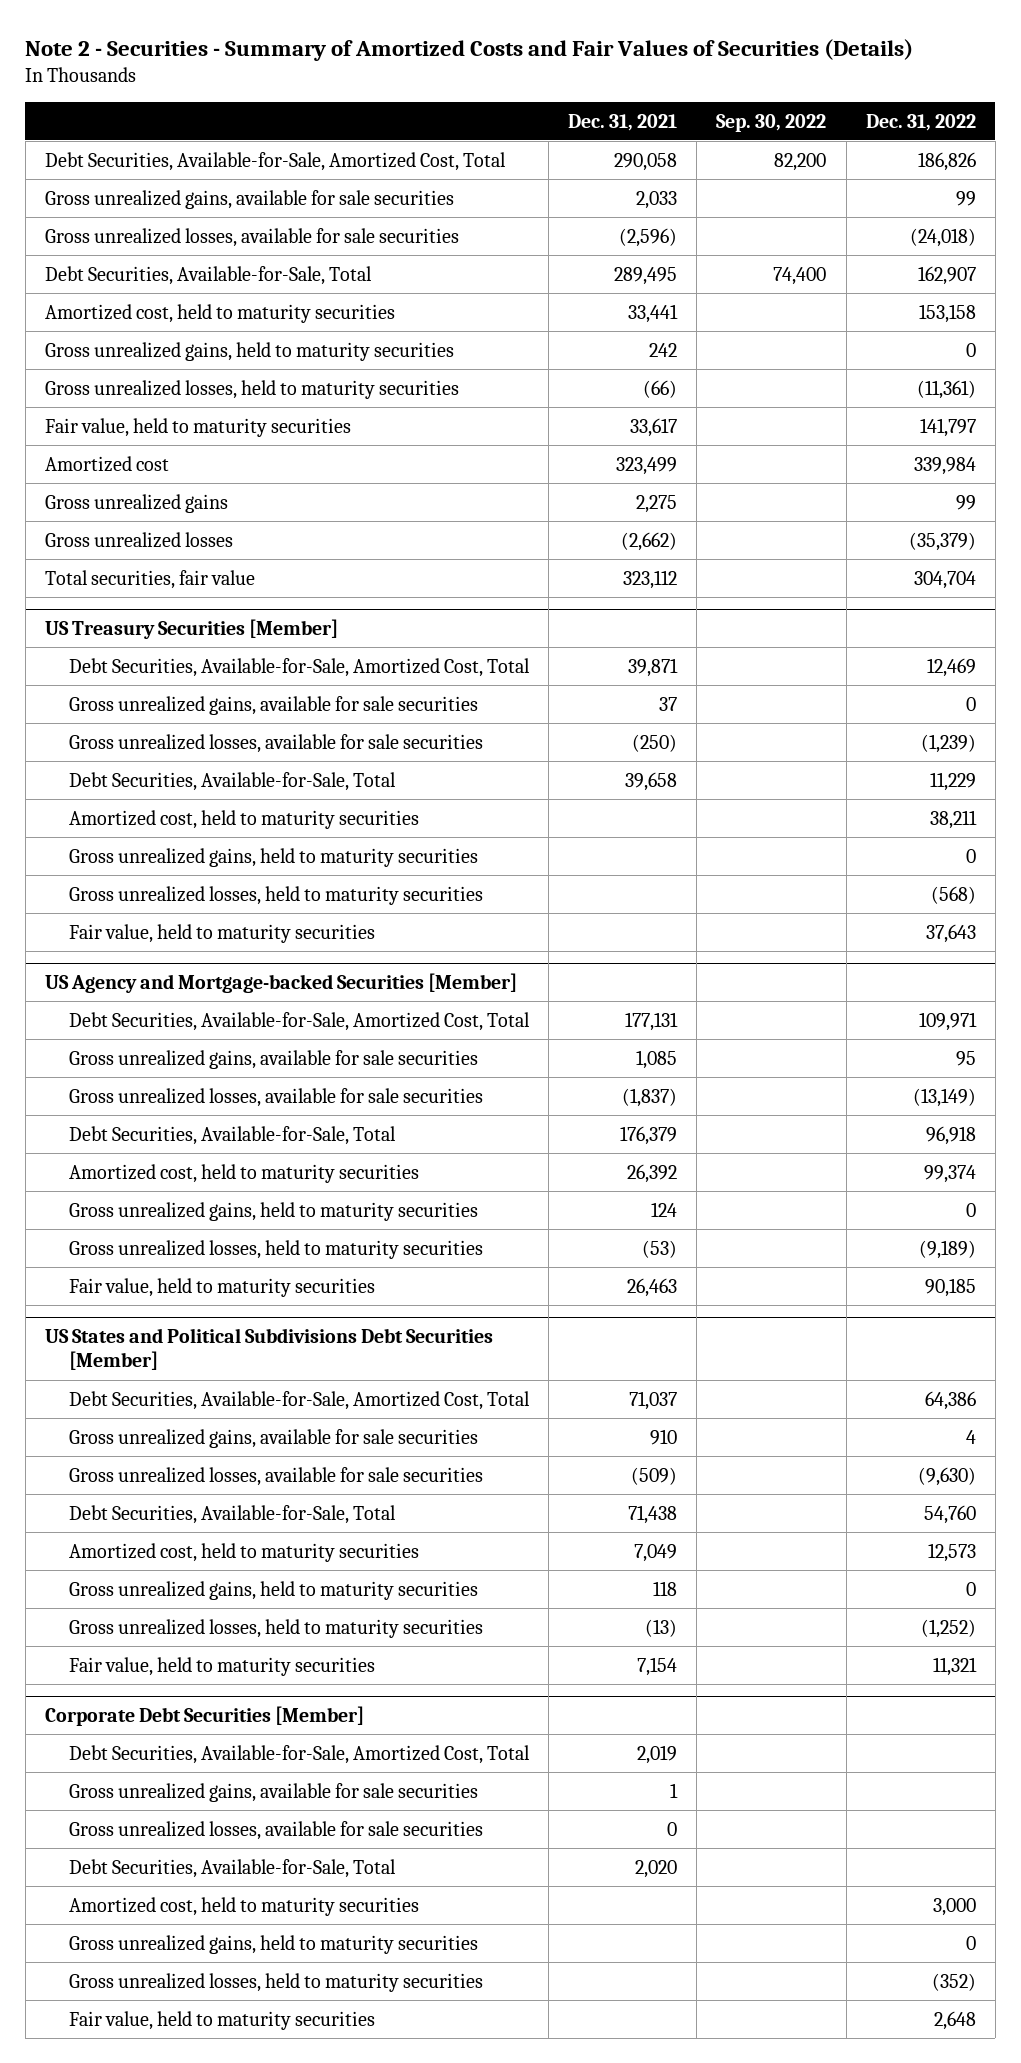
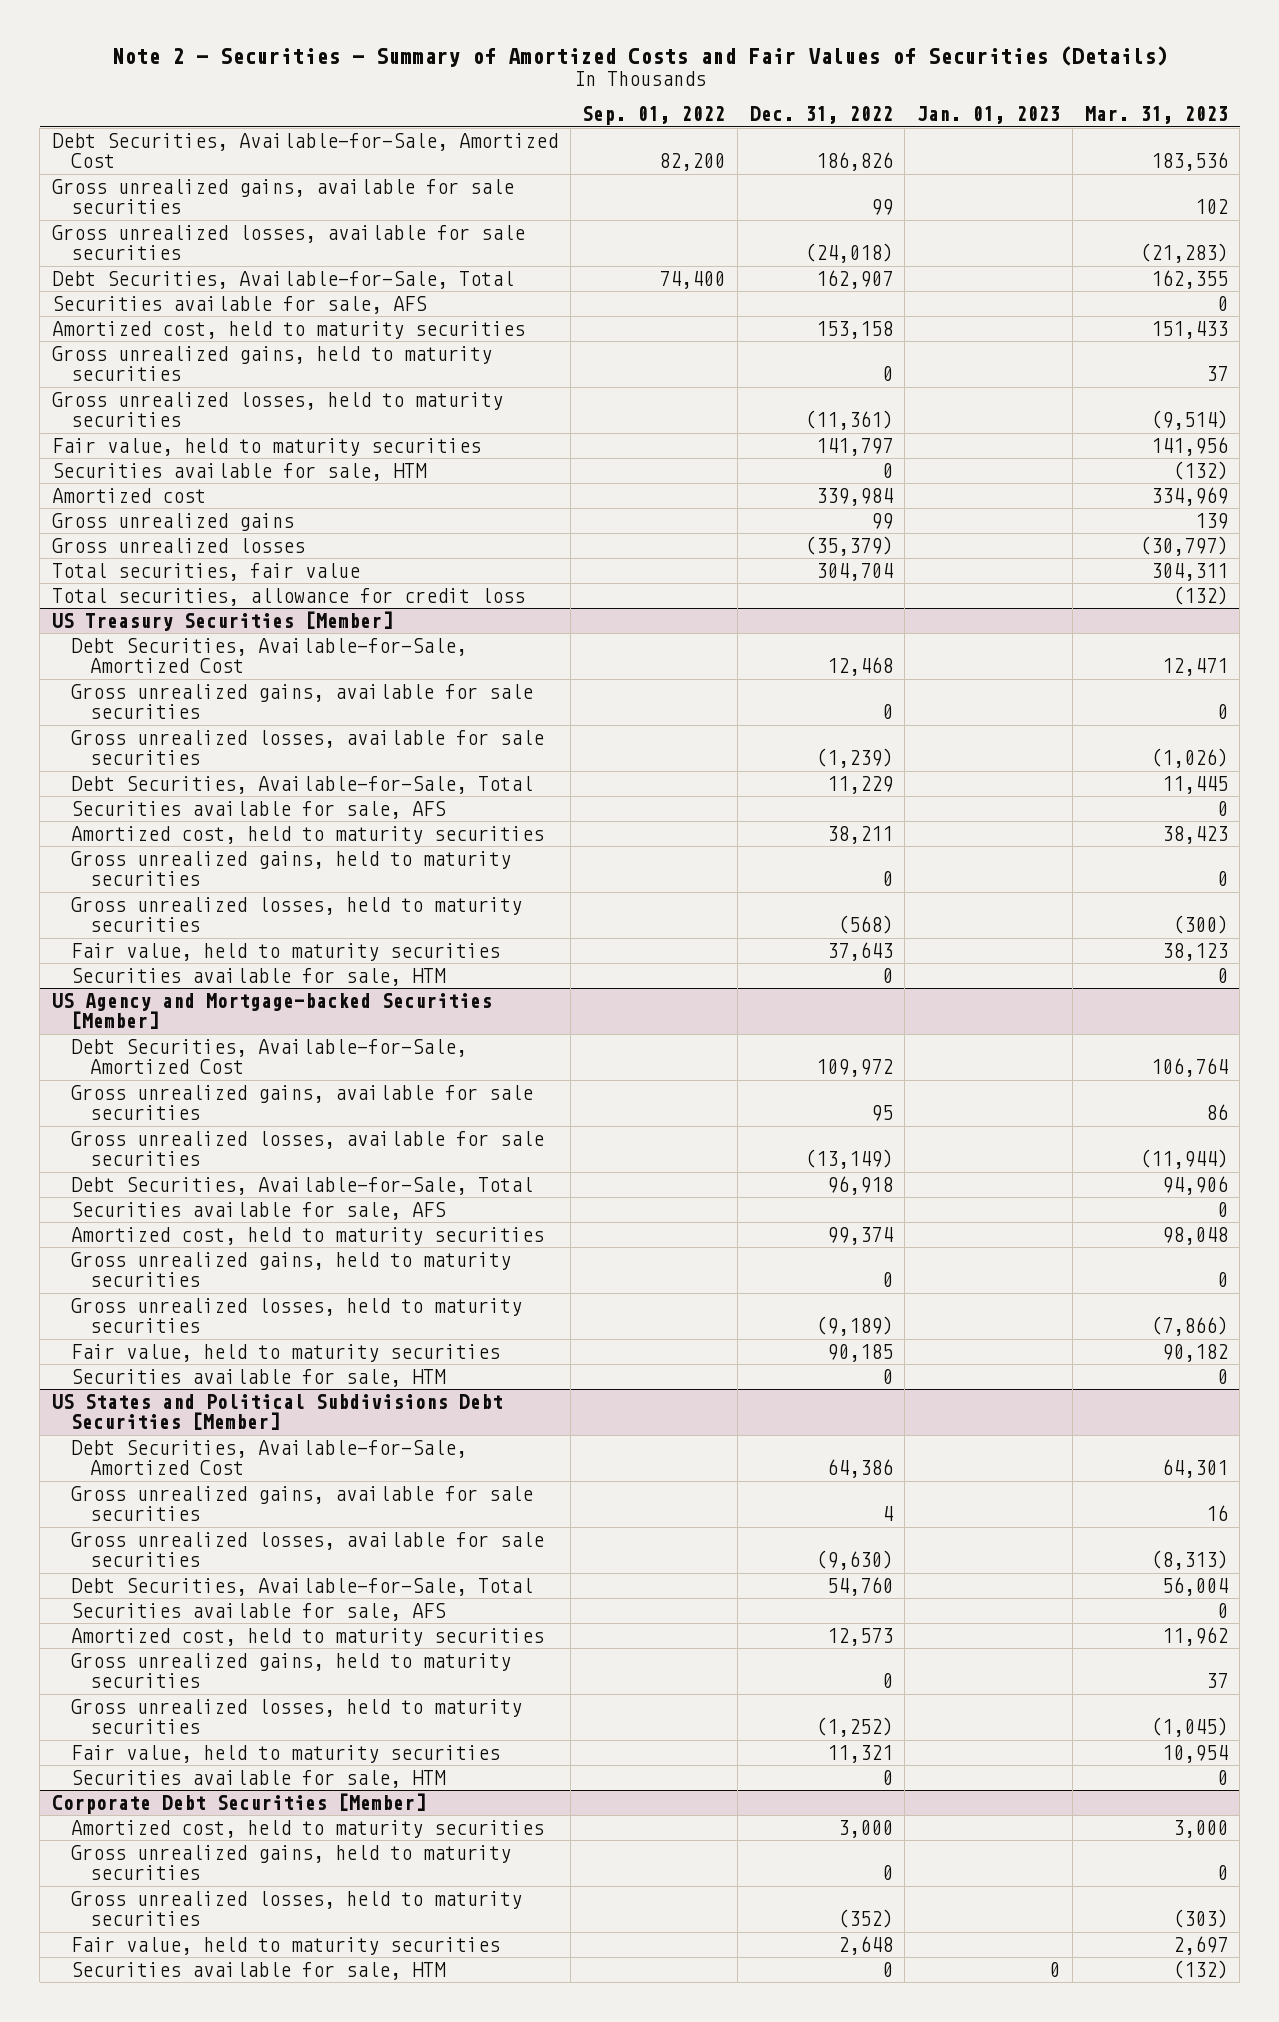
[568,113,678,131] Dec. 31, 2021 -> none
[716,113,827,132] Sep. 30, 2022 -> none
none -> [582,106,726,126] Sep. 01, 2022
none -> [917,106,1061,125] Jan. 01, 2023
none -> [1084,106,1228,125] Mar. 31, 2023
[44,151,506,171] Debt Securities, Available-for-Sale, Amortized Cost, Total -> [51,132,558,169] Debt Securities, Available-for-Sale, Amortized Cost
none -> [51,295,427,314] Securities available for sale, AFS
none -> [51,462,427,481] Securities available for sale, HTM
none -> [51,587,525,606] Total securities, allowance for credit loss
[69,657,531,677] Debt Securities, Available-for-Sale, Amortized Cost, Total -> [71,637,468,674] Debt Securities, Available-for-Sale, Amortized Cost
[926,657,976,677] 12,469 -> [826,657,893,677] 12,468
none -> [71,800,447,819] Securities available for sale, AFS
none -> [71,967,447,986] Securities available for sale, HTM
[69,1011,531,1031] Debt Securities, Available-for-Sale, Amortized Cost, Total -> [71,1038,468,1075] Debt Securities, Available-for-Sale, Amortized Cost
[918,1011,977,1031] 109,971 -> [815,1059,893,1078] 109,972
none -> [71,1201,447,1220] Securities available for sale, AFS
none -> [71,1368,447,1387] Securities available for sale, HTM
[69,1390,531,1410] Debt Securities, Available-for-Sale, Amortized Cost, Total -> [71,1439,468,1476] Debt Securities, Available-for-Sale, Amortized Cost
none -> [71,1602,447,1621] Securities available for sale, AFS
none -> [71,1769,447,1788] Securities available for sale, HTM
[69,1744,531,1764] Debt Securities, Available-for-Sale, Amortized Cost, Total -> none
[69,1782,479,1802] Gross unrealized gains, available for sale securities -> none
[69,1820,484,1840] Gross unrealized losses, available for sale securities -> none
[69,1858,397,1878] Debt Securities, Available-for-Sale, Total -> none
none -> [71,1961,447,1980] Securities available for sale, HTM

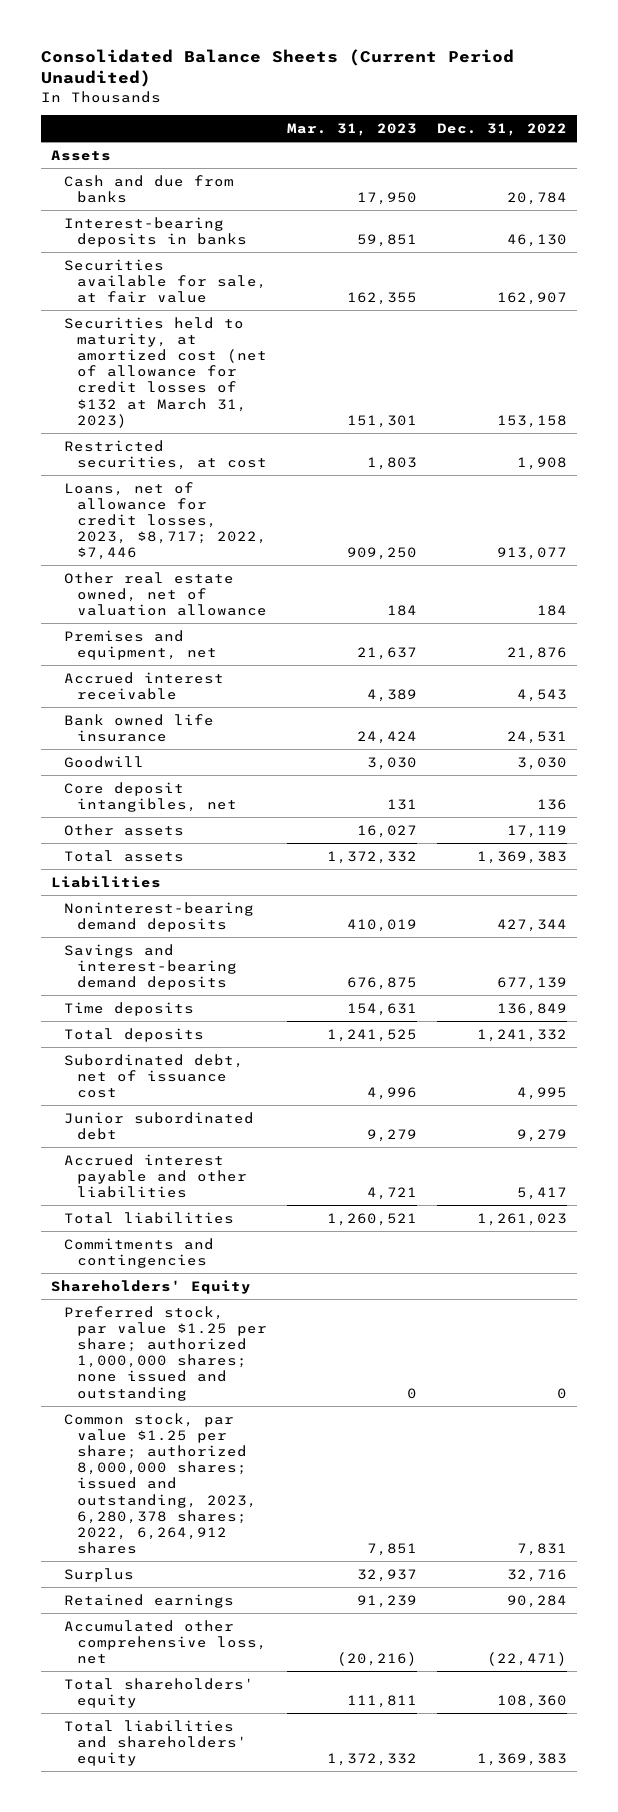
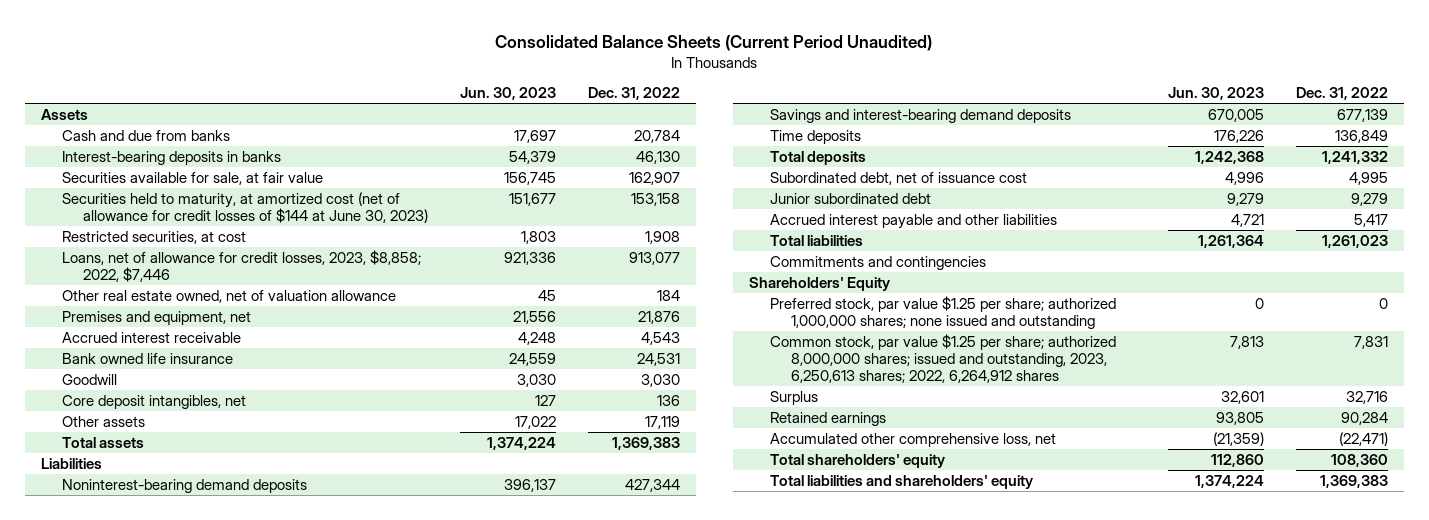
[286,123,417,137] Mar. 31, 2023 -> none
none -> [459,87,556,101] Jun. 30, 2023
[63,316,267,428] Securities held to maturity, at amortized cost (net of allowance for credit losses of $132 at March 31, 2023) -> [61,191,428,224] Securities held to maturity, at amortized cost (net of allowance for credit losses of $144 at June 30, 2023)
[63,481,267,561] Loans, net of allowance for credit losses, 2023, $8,717; 2022, $7,446 -> [61,249,421,283] Loans, net of allowance for credit losses, 2023, $8,858; 2022, $7,446
[63,1412,257,1554] Common stock, par value $1.25 per share; authorized 8,000,000 shares; issued and outstanding, 2023, 6,280,378 shares; 2022, 6,264,912 shares -> [769,333,1116,384] Common stock, par value $1.25 per share; authorized 8,000,000 shares; issued and outstanding, 2023, 6,250,613 shares; 2022, 6,264,912 shares

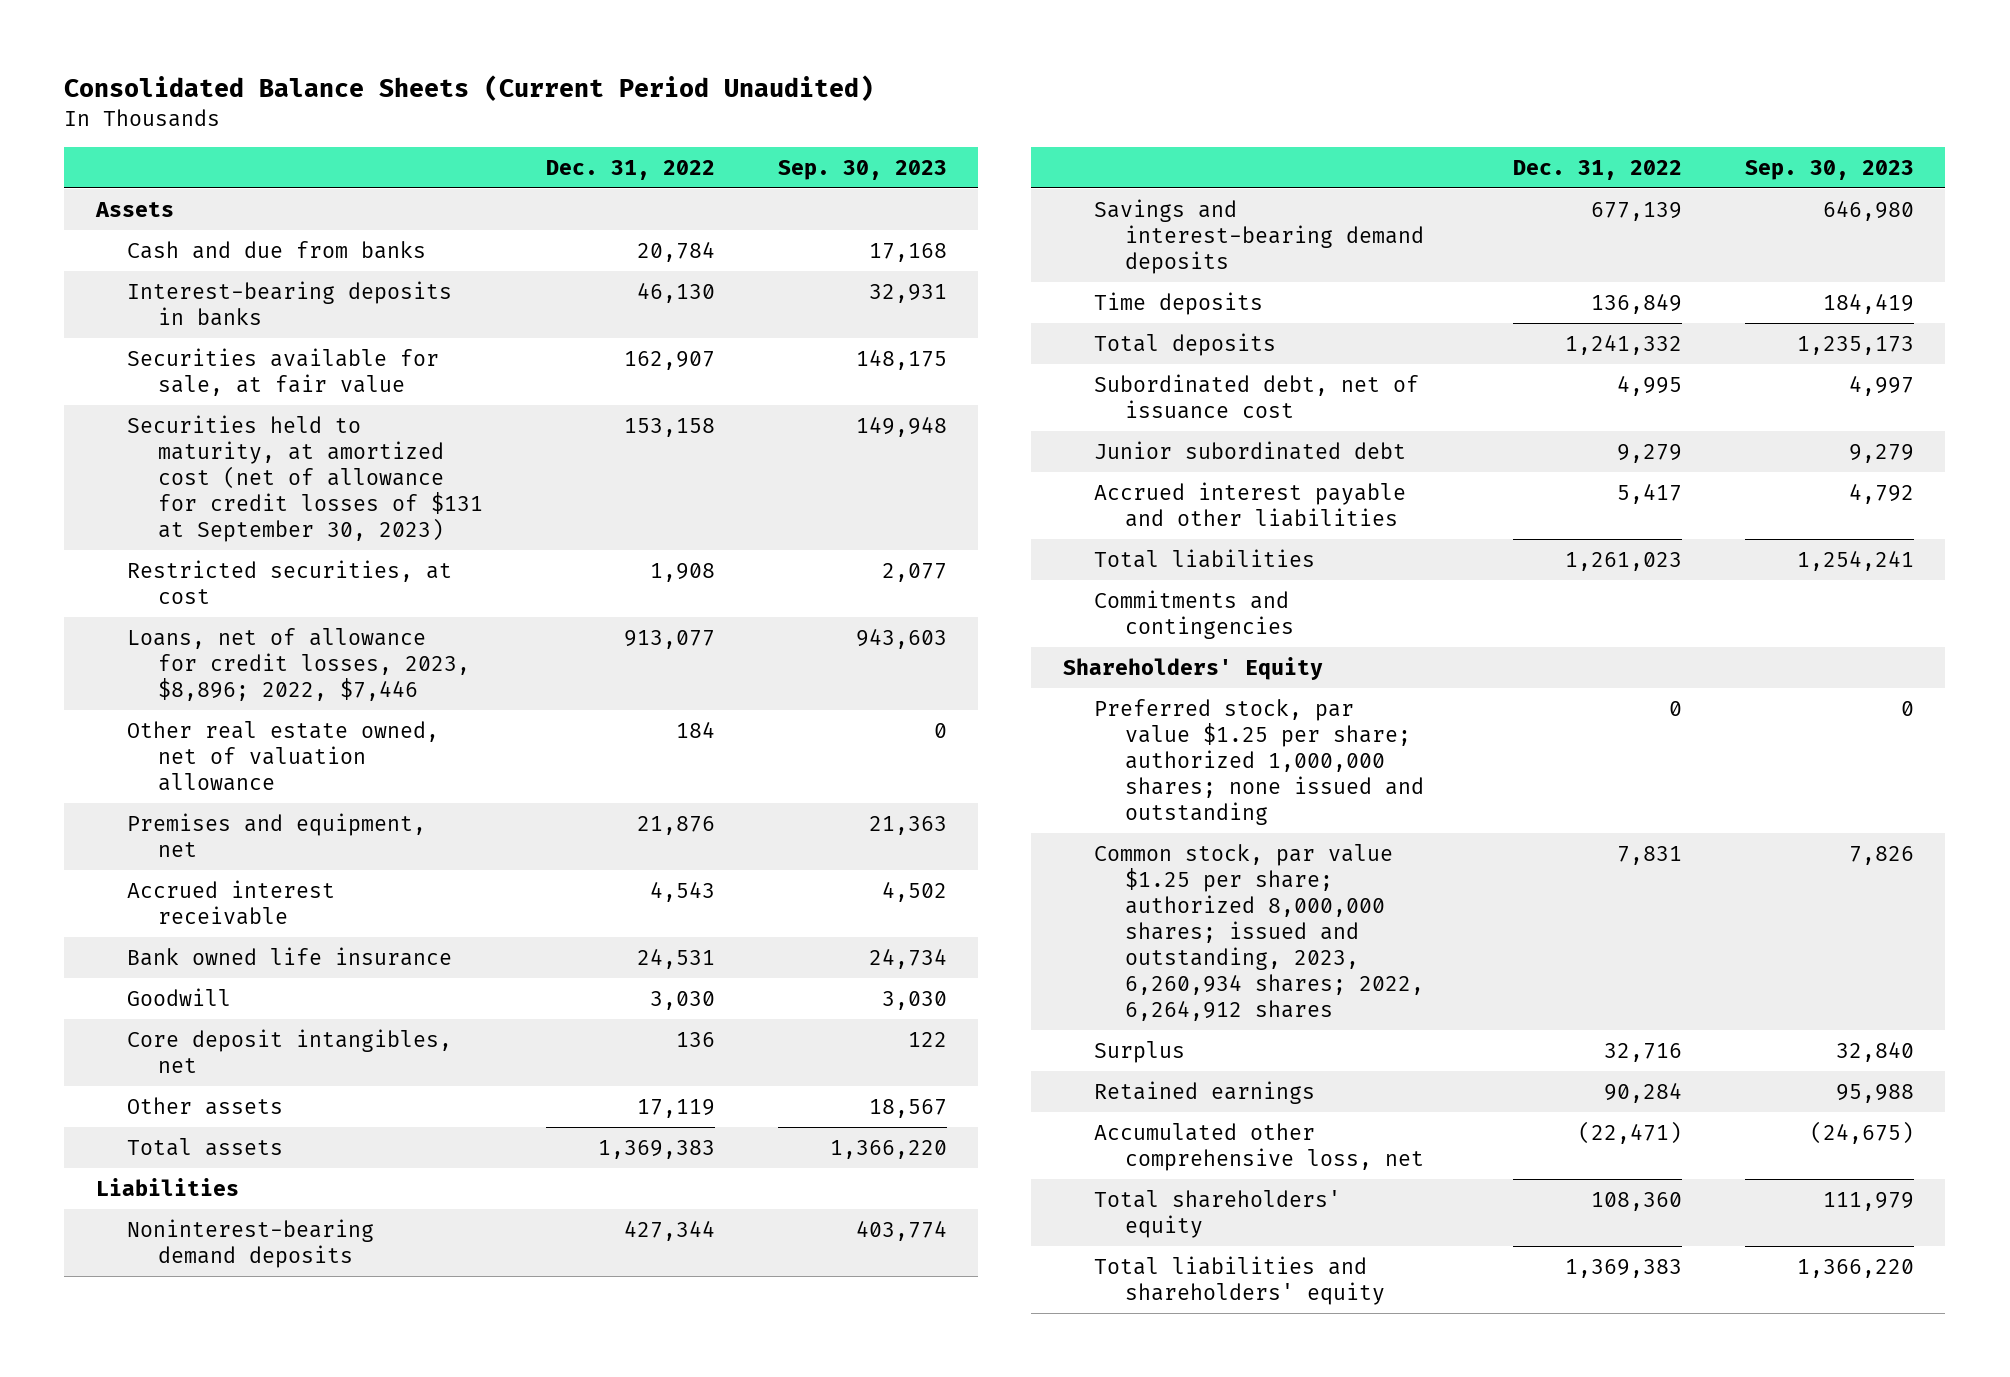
[459,87,556,101] Jun. 30, 2023 -> none
none -> [777,159,947,180] Sep. 30, 2023
[61,191,428,224] Securities held to maturity, at amortized cost (net of allowance for credit losses of $144 at June 30, 2023) -> [127,414,484,542] Securities held to maturity, at amortized cost (net of allowance for credit losses of $131 at September 30, 2023)
[61,249,421,283] Loans, net of allowance for credit losses, 2023, $8,858; 2022, $7,446 -> [127,627,471,701] Loans, net of allowance for credit losses, 2023, $8,896; 2022, $7,446
[769,333,1116,384] Common stock, par value $1.25 per share; authorized 8,000,000 shares; issued and outstanding, 2023, 6,250,613 shares; 2022, 6,264,912 shares -> [1093,843,1425,1021] Common stock, par value $1.25 per share; authorized 8,000,000 shares; issued and outstanding, 2023, 6,260,934 shares; 2022, 6,264,912 shares

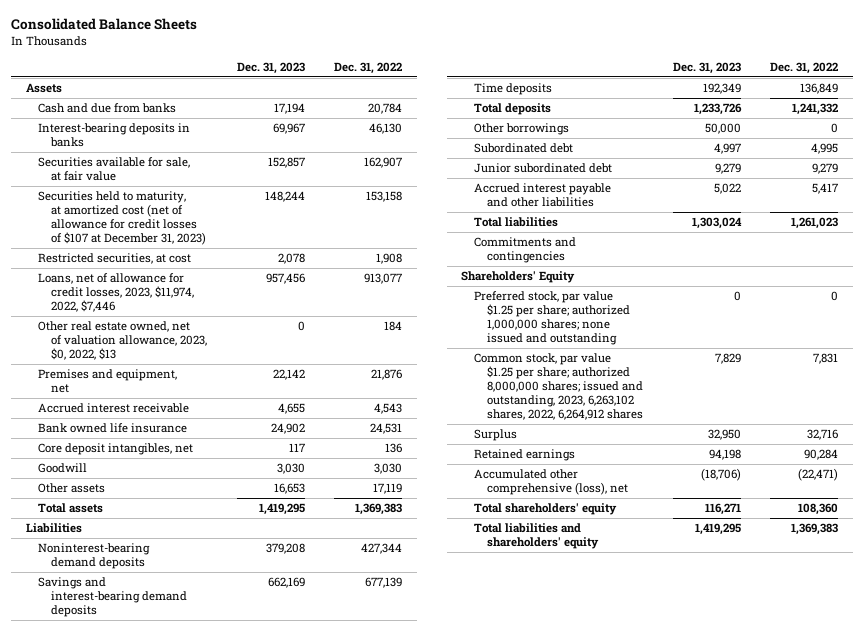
[64,75,875,102] Consolidated Balance Sheets (Current Period Unaudited) -> [10,17,197,30] Consolidated Balance Sheets
[777,159,947,180] Sep. 30, 2023 -> none
none -> [236,61,305,74] Dec. 31, 2023
[127,414,484,542] Securities held to maturity, at amortized cost (net of allowance for credit losses of $131 at September 30, 2023) -> [38,191,207,246] Securities held to maturity, at amortized cost (net of allowance for credit losses of $107 at December 31, 2023)
[127,627,471,701] Loans, net of allowance for credit losses, 2023, $8,896; 2022, $7,446 -> [38,273,195,313] Loans, net of allowance for credit losses, 2023, $11,974, 2022, $7,446
[127,720,440,791] Other real estate owned, net of valuation allowance -> [38,321,208,361] Other real estate owned, net of valuation allowance, 2023, $0, 2022, $13
[127,987,232,1006] Goodwill -> [38,463,88,474] Goodwill
none -> [474,123,570,136] Other borrowings
[1093,373,1419,419] Subordinated debt, net of issuance cost -> [474,143,574,154] Subordinated debt
[1093,843,1425,1021] Common stock, par value $1.25 per share; authorized 8,000,000 shares; issued and outstanding, 2023, 6,260,934 shares; 2022, 6,264,912 shares -> [474,353,643,420] Common stock, par value $1.25 per share; authorized 8,000,000 shares; issued and outstanding, 2023, 6,263,102 shares, 2022, 6,264,912 shares
[1093,1122,1425,1171] Accumulated other comprehensive loss, net -> [474,469,628,496] Accumulated other comprehensive (loss), net

